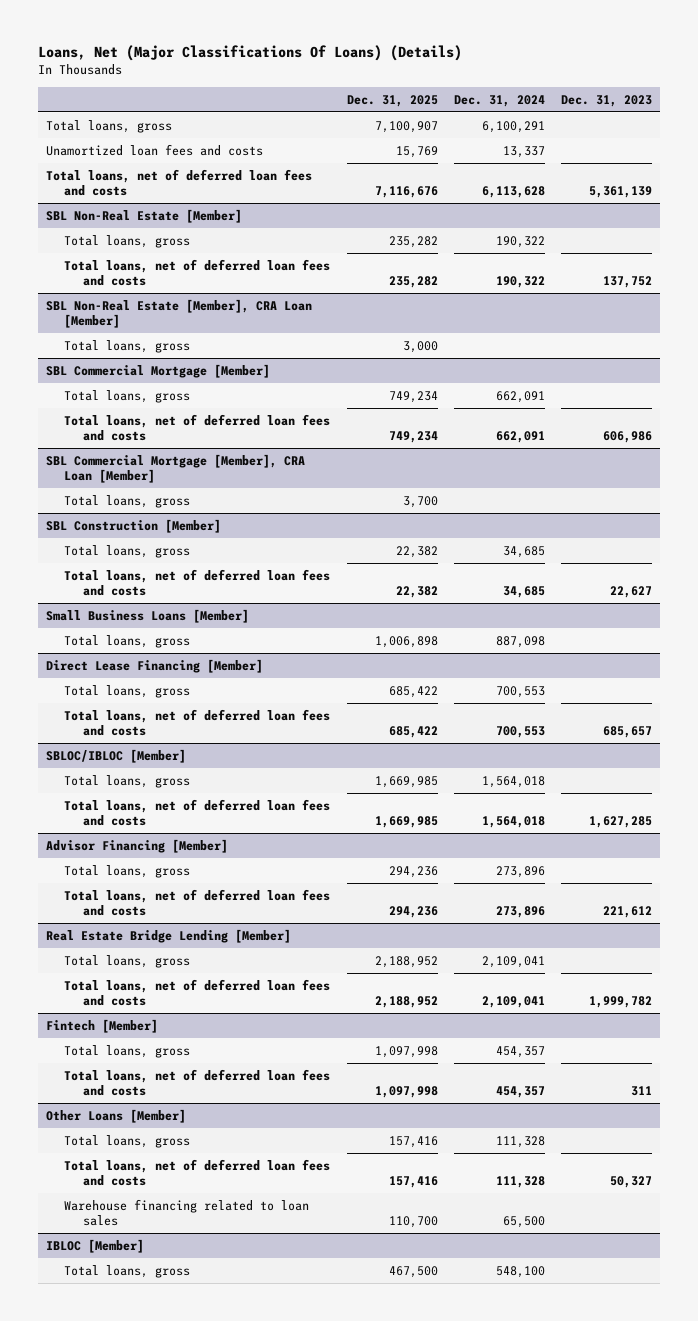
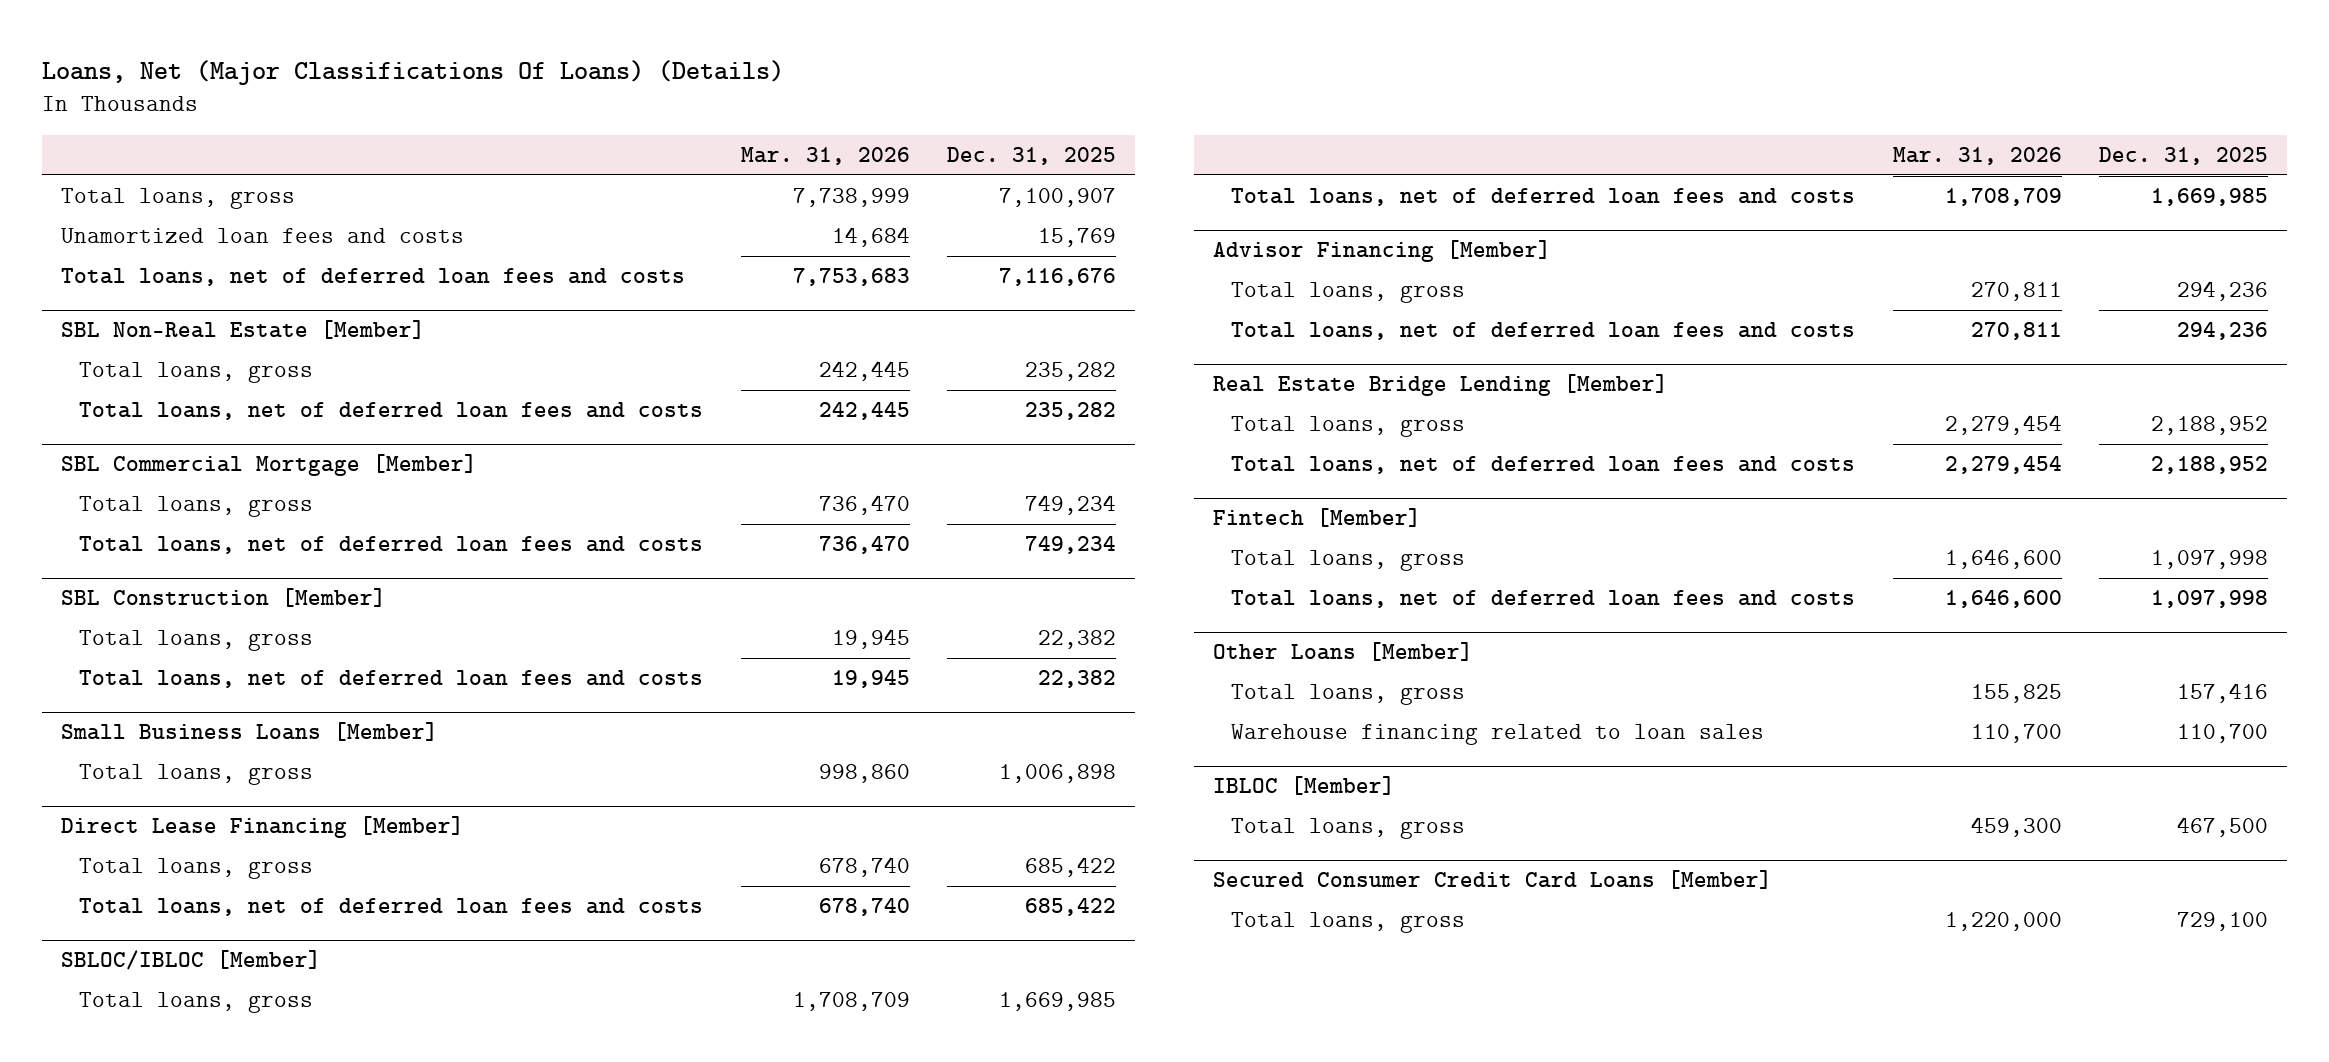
[453,94,545,107] Dec. 31, 2024 -> none
[561,94,653,107] Dec. 31, 2023 -> none
none -> [740,146,910,165] Mar. 31, 2026
[45,298,312,329] SBL Non-Real Estate [Member], CRA Loan [Member] -> none
[64,339,191,353] Total loans, gross -> none
[45,453,305,484] SBL Commercial Mortgage [Member], CRA Loan [Member] -> none
[64,494,191,508] Total loans, gross -> none
[64,1158,331,1187] Total loans, net of deferred loan fees and costs -> none
none -> [1212,870,1772,890] Secured Consumer Credit Card Loans [Member]
none -> [1231,912,1466,934] Total loans, gross

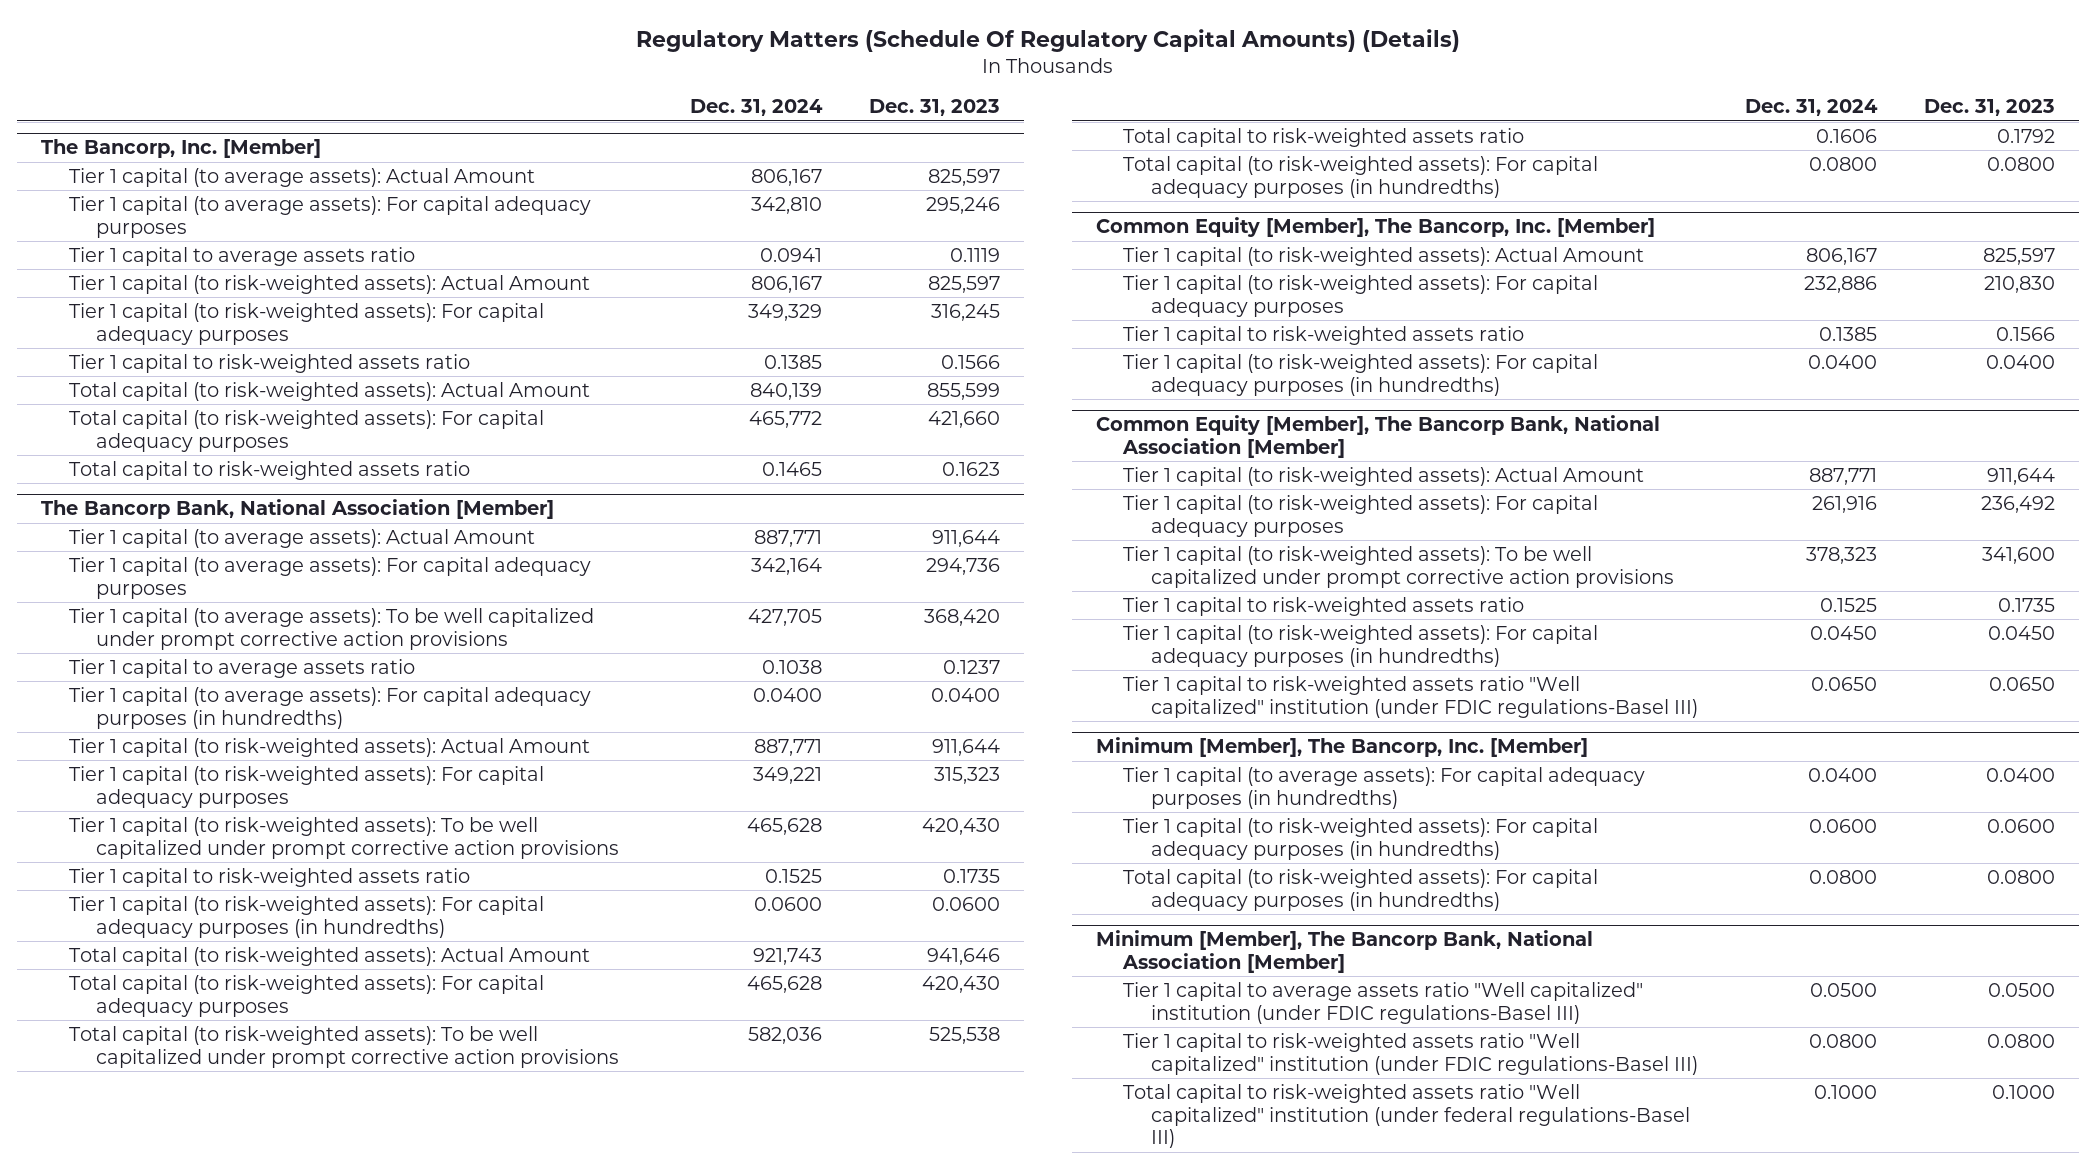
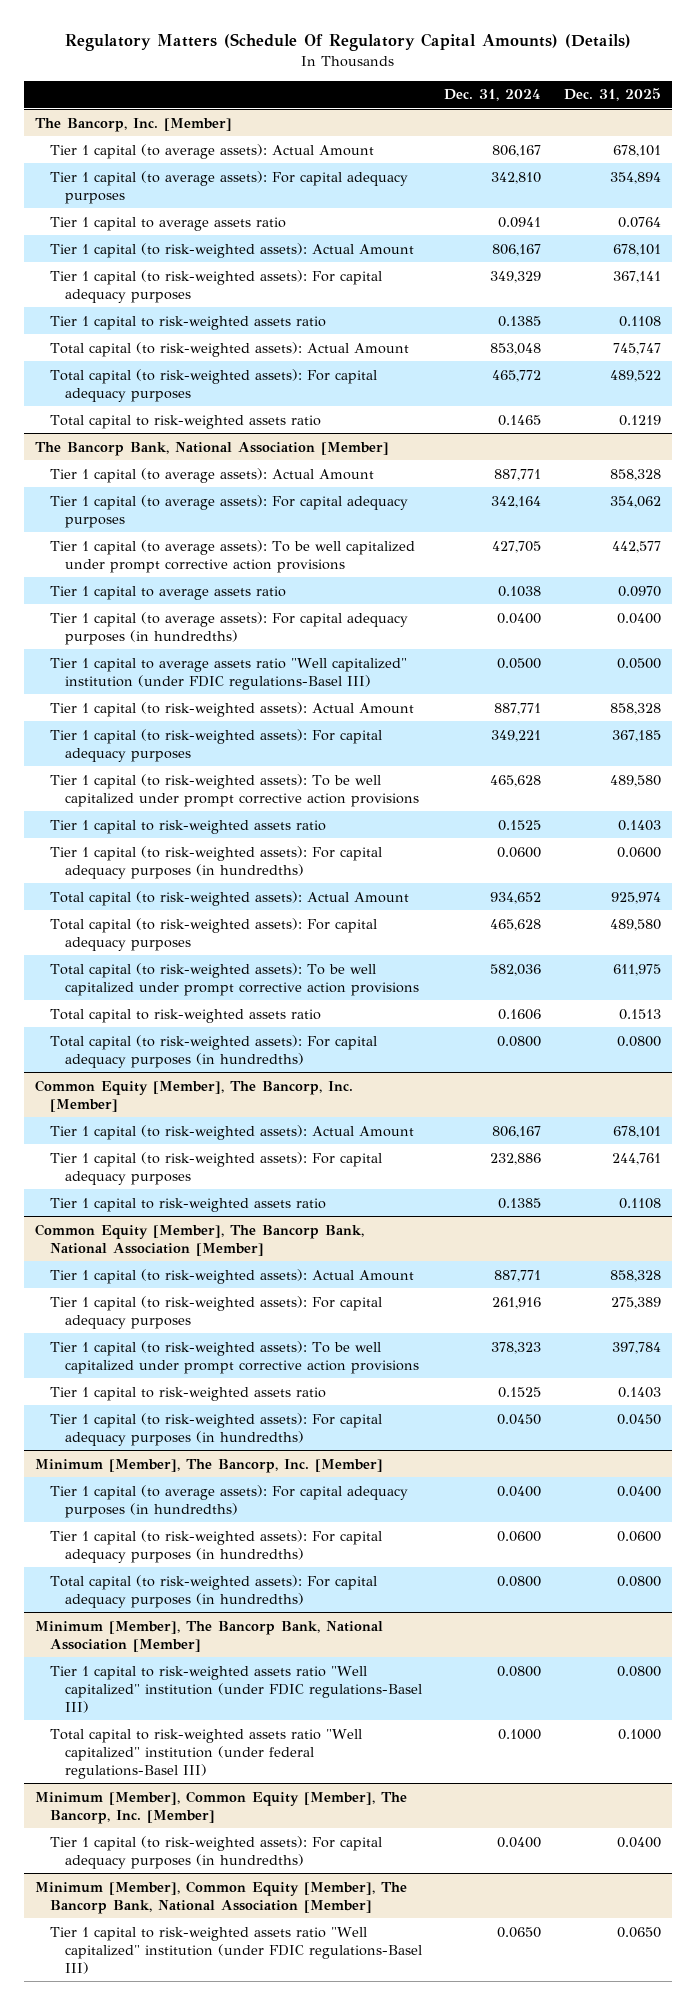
[869,99,1001,117] Dec. 31, 2023 -> none
none -> [563,88,661,102] Dec. 31, 2025
[750,382,823,400] 840,139 -> [490,342,542,355] 853,048
none -> [49,657,407,690] Tier 1 capital to average assets ratio "Well capitalized" institution (under FDIC regulations-Basel III)
[753,947,823,965] 921,743 -> [490,891,542,904] 934,652
[1123,353,1599,396] Tier 1 capital (to risk-weighted assets): For capital adequacy purposes (in hundredths) -> none
[1123,675,1699,718] Tier 1 capital to risk-weighted assets ratio "Well capitalized" institution (under FDIC regulations-Basel III) -> none
[1123,981,1644,1024] Tier 1 capital to average assets ratio "Well capitalized" institution (under FDIC regulations-Basel III) -> none
none -> [35,1790,408,1824] Minimum [Member], Common Equity [Member], The Bancorp, Inc. [Member]
none -> [49,1835,382,1869] Tier 1 capital (to risk-weighted assets): For capital adequacy purposes (in hundredths)
none -> [35,1880,408,1914] Minimum [Member], Common Equity [Member], The Bancorp Bank, National Association [Member]
none -> [49,1926,422,1974] Tier 1 capital to risk-weighted assets ratio "Well capitalized" institution (under FDIC regulations-Basel III)

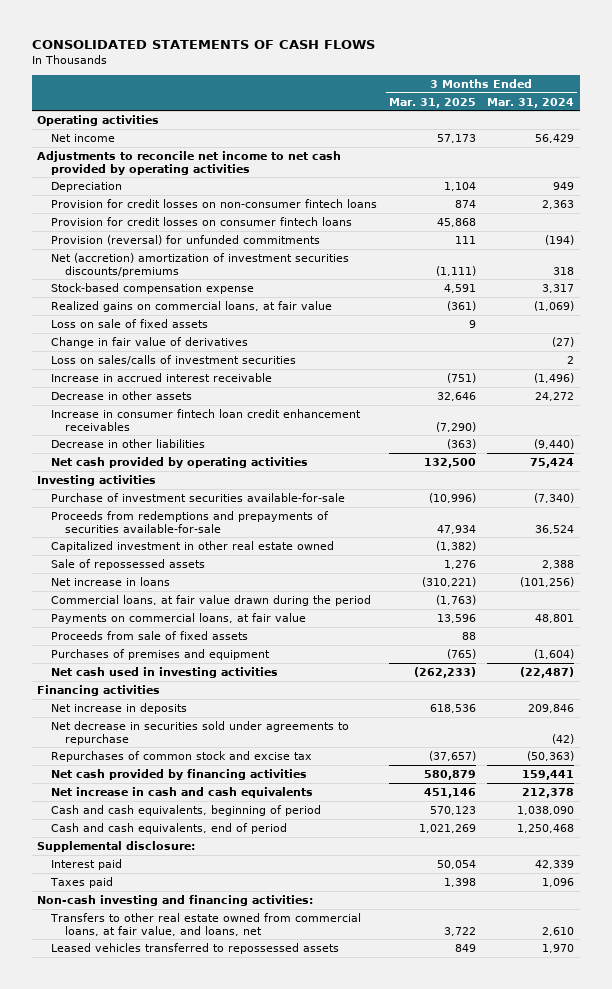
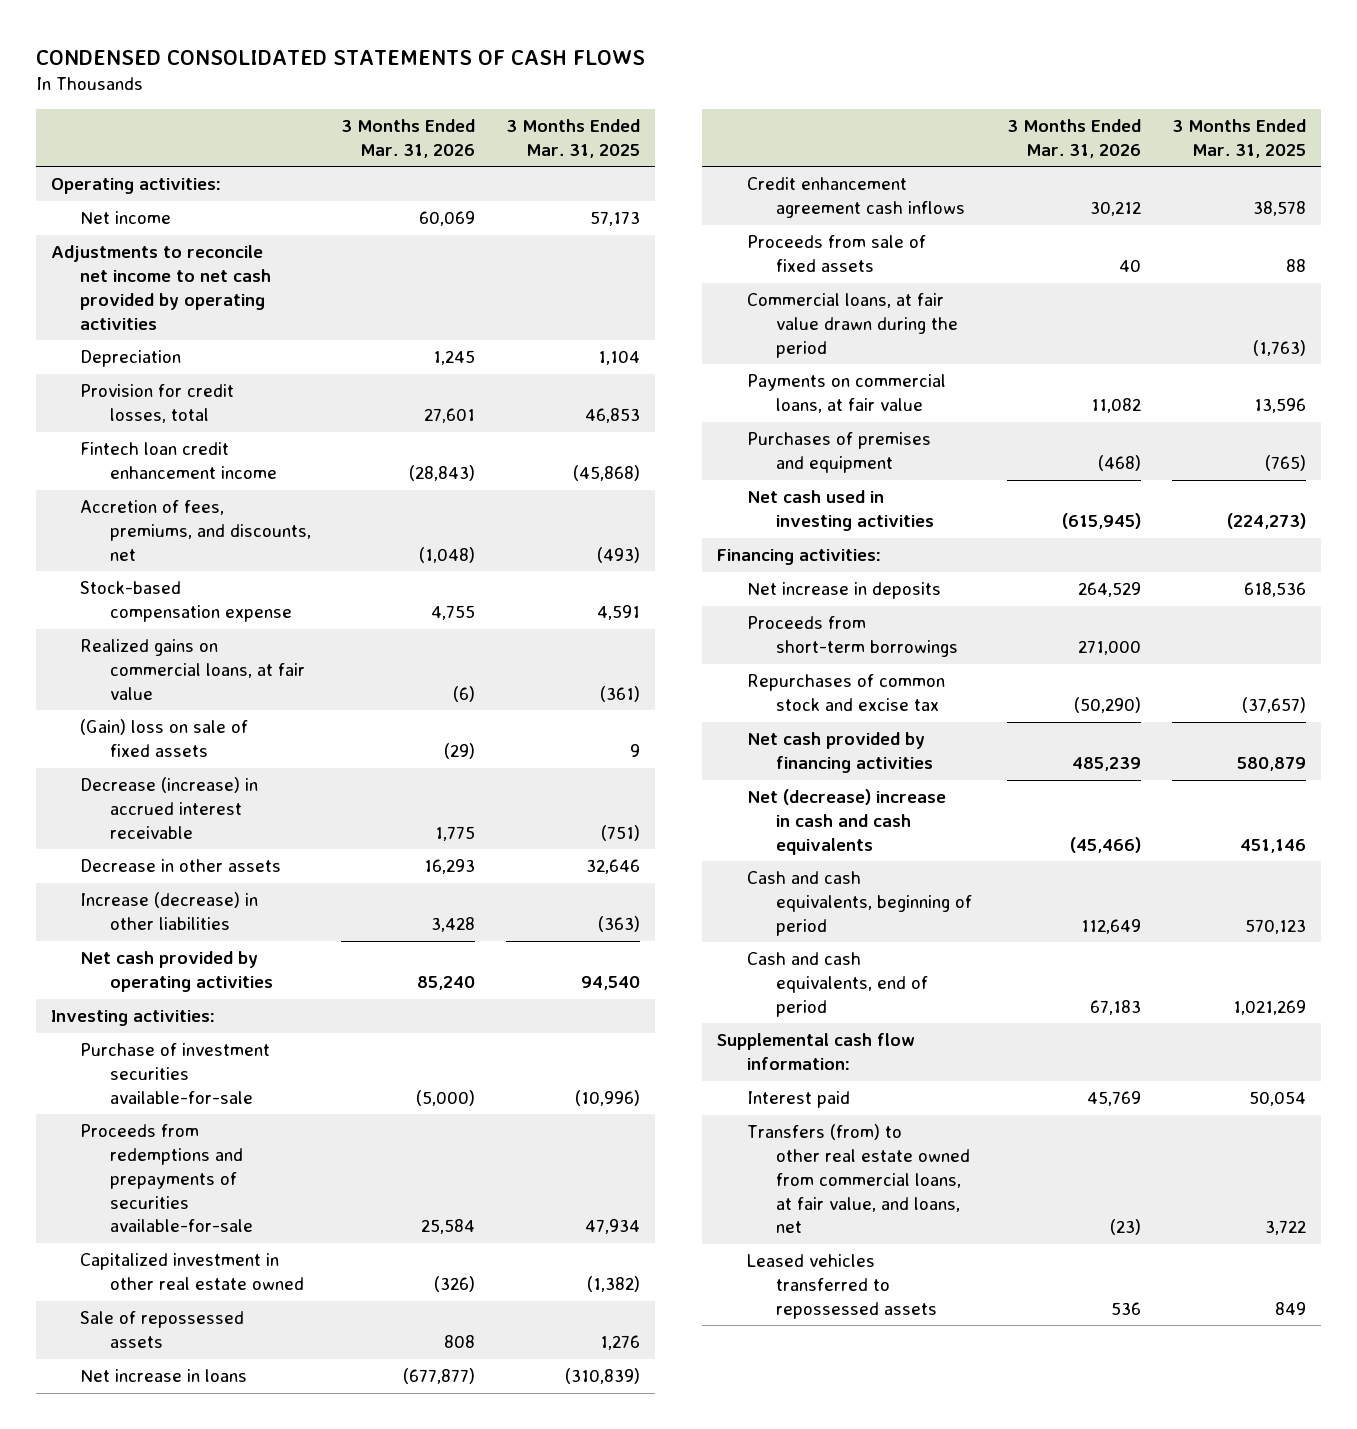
[31,40,375,50] CONSOLIDATED STATEMENTS OF CASH FLOWS -> [35,49,645,65] CONDENSED CONSOLIDATED STATEMENTS OF CASH FLOWS
[487,97,575,108] Mar. 31, 2024 -> none
none -> [341,118,476,158] 3 Months Ended Mar. 31, 2026
[37,114,160,126] Operating activities -> [50,178,221,195] Operating activities:
[51,198,378,208] Provision for credit losses on non-consumer fintech loans -> none
[51,216,353,226] Provision for credit losses on consumer fintech loans -> none
[51,234,321,245] Provision (reversal) for unfunded commitments -> none
none -> [80,384,235,424] Provision for credit losses, total
none -> [80,442,277,480] Fintech loan credit enhancement income
[51,252,350,277] Net (accretion) amortization of investment securities discounts/premiums -> [80,500,311,561] Accretion of fees, premiums, and discounts, net
[435,265,476,276] (1,111) -> [596,546,640,563] (493)
[51,336,249,348] Change in fair value of derivatives -> none
[51,354,297,365] Loss on sales/calls of investment securities -> none
[51,318,209,328] Loss on sale of fixed assets -> [80,719,249,758] (Gain) loss on sale of fixed assets
[51,372,273,382] Increase in accrued interest receivable -> [80,777,259,839] Decrease (increase) in accrued interest receivable
[51,408,362,431] Increase in consumer fintech loan credit enhancement receivables -> none
[51,438,206,448] Decrease in other liabilities -> [80,892,259,931] Increase (decrease) in other liabilities
[423,457,476,468] 132,500 -> [580,976,640,991] 94,540
[37,474,157,486] Investing activities -> [50,1010,215,1027] Investing activities:
[421,576,476,587] (310,221) -> [564,1368,640,1385] (310,839)
none -> [746,177,965,219] Credit enhancement agreement cash inflows
[51,630,249,640] Proceeds from sale of fixed assets -> [746,235,926,273] Proceeds from sale of fixed assets
[413,666,476,678] (262,233) -> [1227,513,1307,530] (224,273)
[37,684,161,696] Financing activities -> [717,549,882,566] Financing activities:
[51,720,350,745] Net decrease in securities sold under agreements to repurchase -> none
none -> [746,616,958,658] Proceeds from short-term borrowings
[51,786,314,798] Net increase in cash and cash equivalents -> [746,789,946,855] Net (decrease) increase in cash and cash equivalents
[37,840,196,852] Supplemental disclosure: -> [717,1033,916,1071] Supplemental cash flow information:
[50,876,114,888] Taxes paid -> none
[37,894,314,906] Non-cash investing and financing activities: -> none
[50,912,362,936] Transfers to other real estate owned from commercial loans, at fair value, and loans, net -> [746,1124,970,1234] Transfers (from) to other real estate owned from commercial loans, at fair value, and loans, net

